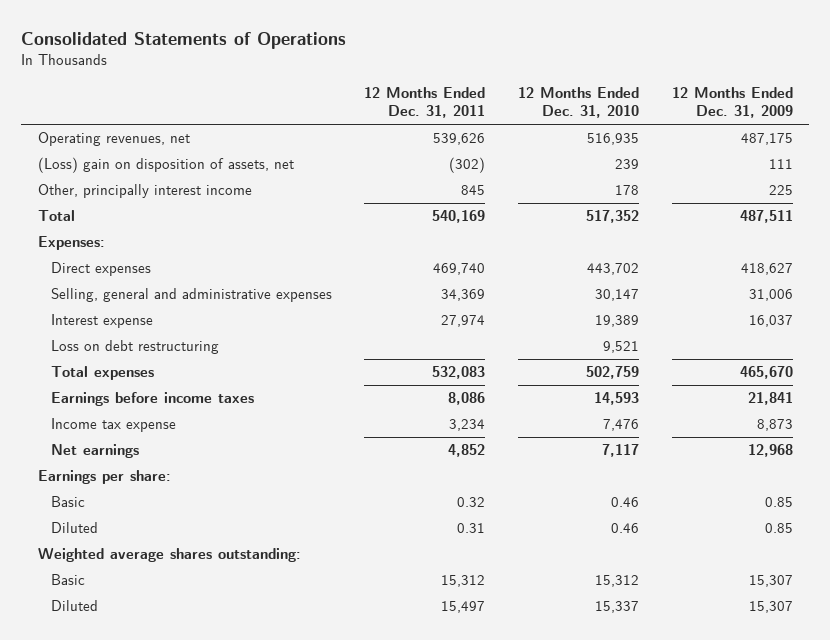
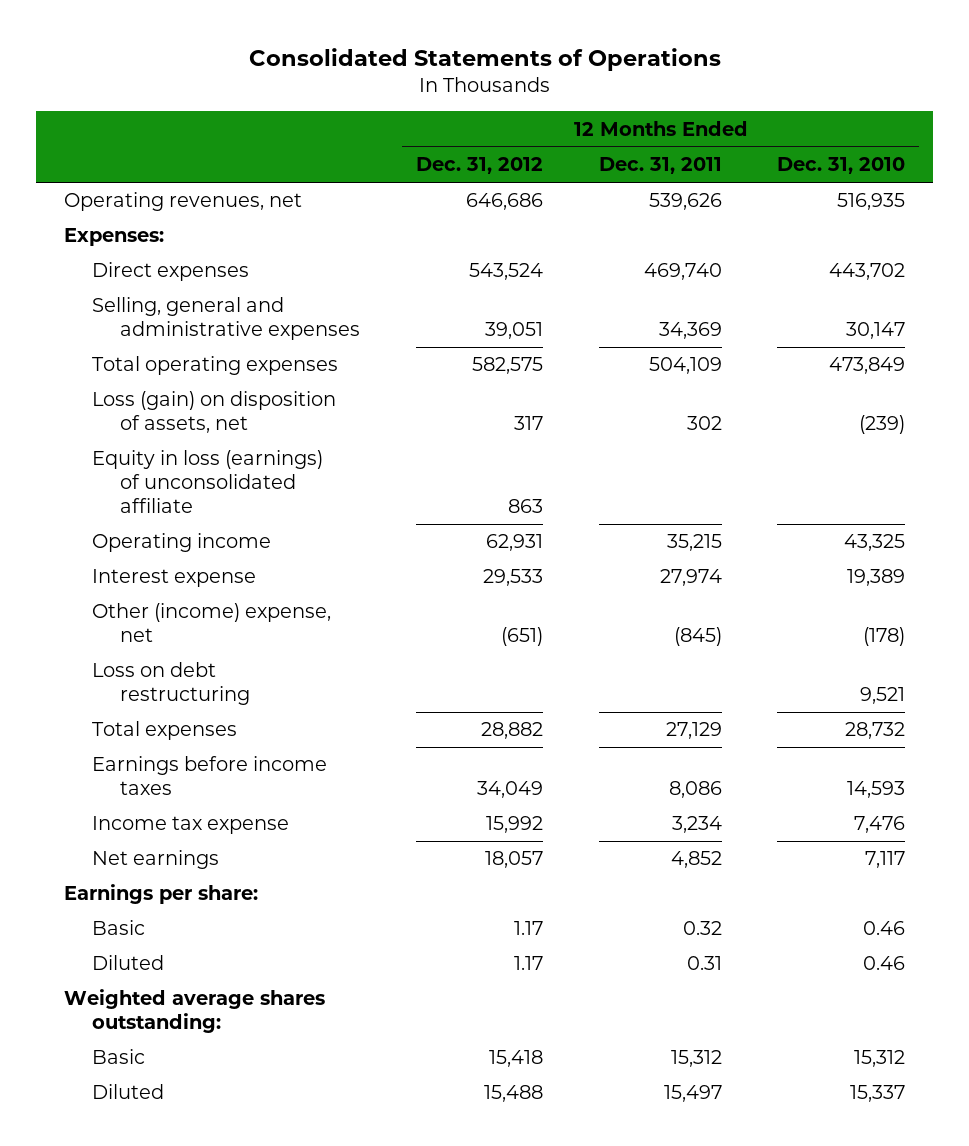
[671,87,793,119] 12 Months Ended Dec. 31, 2009 -> none
none -> [415,157,543,175] Dec. 31, 2012
[37,157,294,174] (Loss) gain on disposition of assets, net -> none
[37,184,252,199] Other, principally interest income -> none
[37,210,75,222] Total -> none
none -> [91,356,338,376] Total operating expenses
none -> [91,391,336,434] Loss (gain) on disposition of assets, net
none -> [91,450,323,513] Equity in loss (earnings) of unconsolidated affiliate
none -> [91,533,271,553] Operating income
none -> [91,603,331,643] Other (income) expense, net
[432,366,486,380] 532,083 -> [665,722,722,740] 27,129
[585,366,639,380] 502,759 -> [845,722,906,740] 28,732

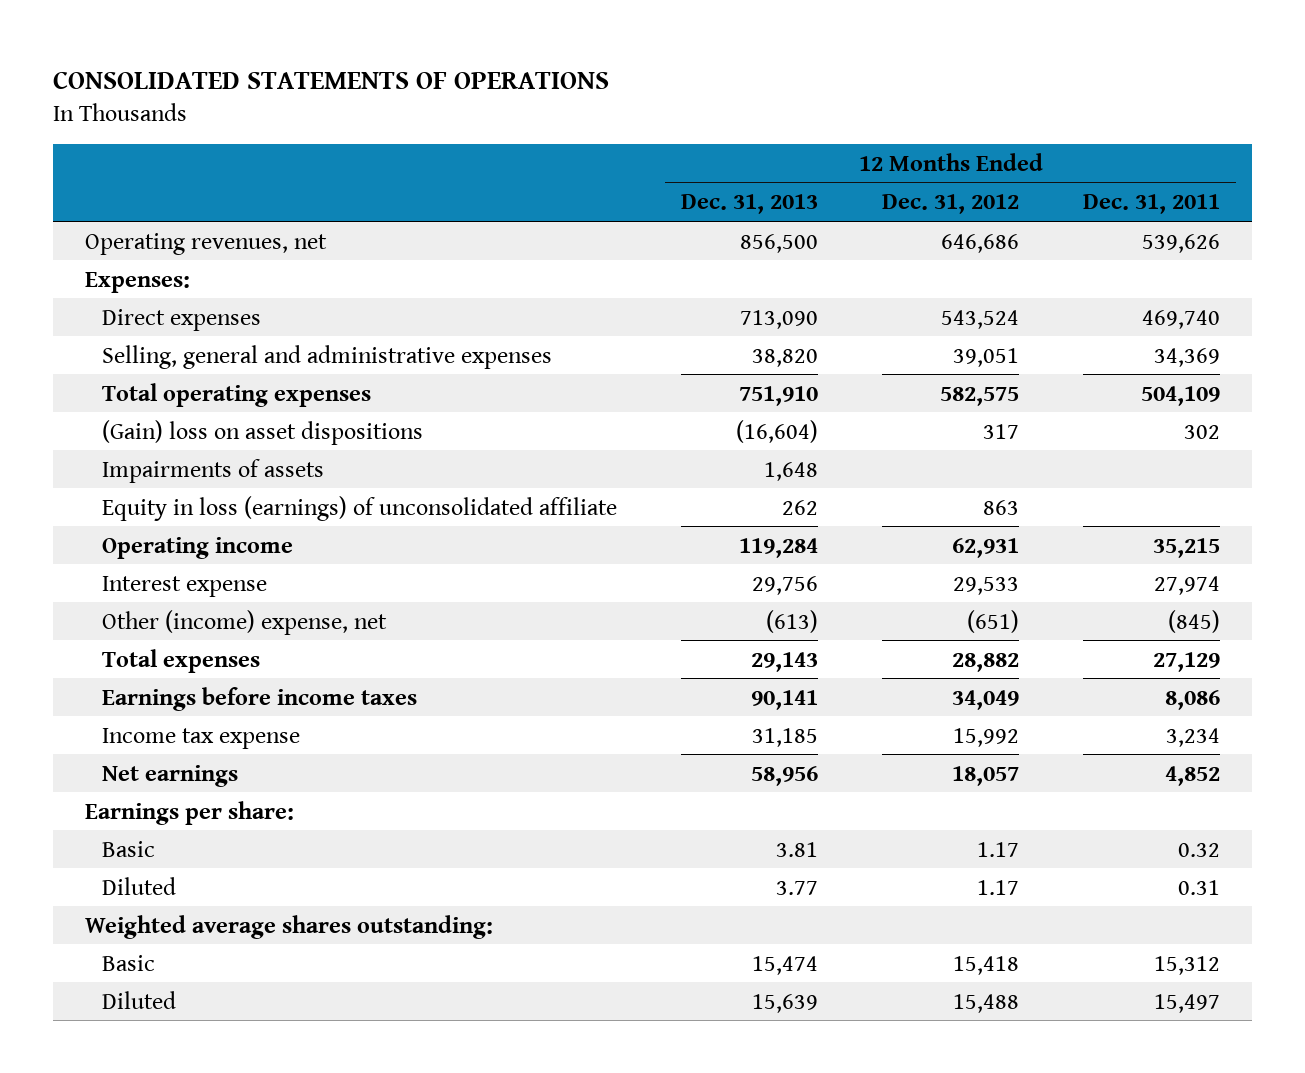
[248,47,721,71] Consolidated Statements of Operations -> [52,71,609,90] CONSOLIDATED STATEMENTS OF OPERATIONS
[777,157,906,175] Dec. 31, 2010 -> none
none -> [681,194,819,215] Dec. 31, 2013
[91,391,336,434] Loss (gain) on disposition of assets, net -> [102,419,424,445] (Gain) loss on asset dispositions
none -> [102,458,325,483] Impairments of assets
[91,662,251,706] Loss on debt restructuring -> none

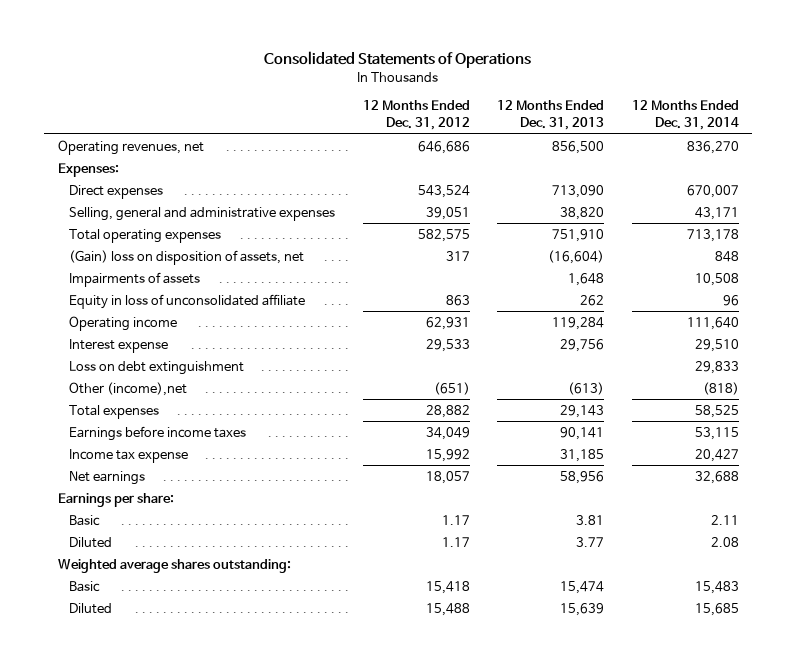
[52,71,609,90] CONSOLIDATED STATEMENTS OF OPERATIONS -> [264,51,532,69] Consolidated Statements of Operations
[1083,194,1221,215] Dec. 31, 2011 -> none
none -> [631,100,739,130] 12 Months Ended Dec. 31, 2014
[102,419,424,445] (Gain) loss on asset dispositions -> [69,249,305,265] (Gain) loss on disposition of assets, net
[102,495,618,521] Equity in loss (earnings) of unconsolidated affiliate -> [69,293,306,309] Equity in loss of unconsolidated affiliate
none -> [69,360,245,375] Loss on debt extinguishment
[102,609,388,635] Other (income) expense, net -> [69,381,188,396] Other (income),net

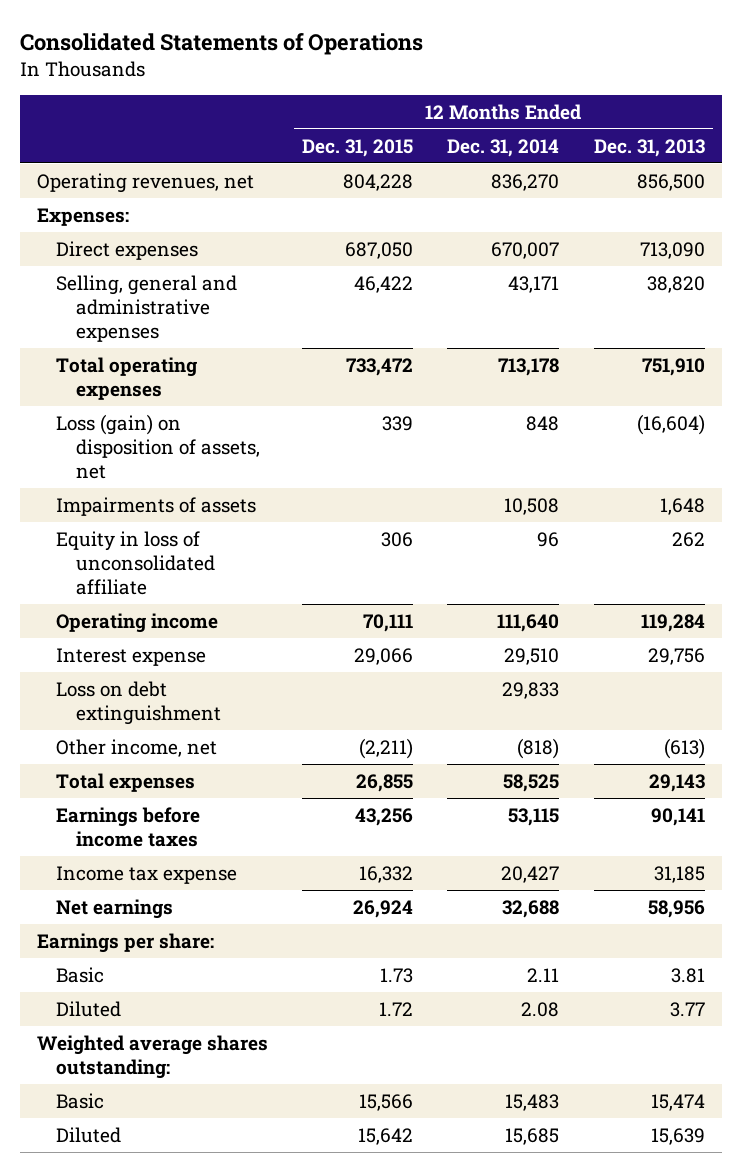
[362,100,470,130] 12 Months Ended Dec. 31, 2012 -> none
none -> [302,138,414,157] Dec. 31, 2015
[69,249,305,265] (Gain) loss on disposition of assets, net -> [56,413,260,480] Loss (gain) on disposition of assets, net
[69,381,188,396] Other (income),net -> [56,738,218,757] Other income, net

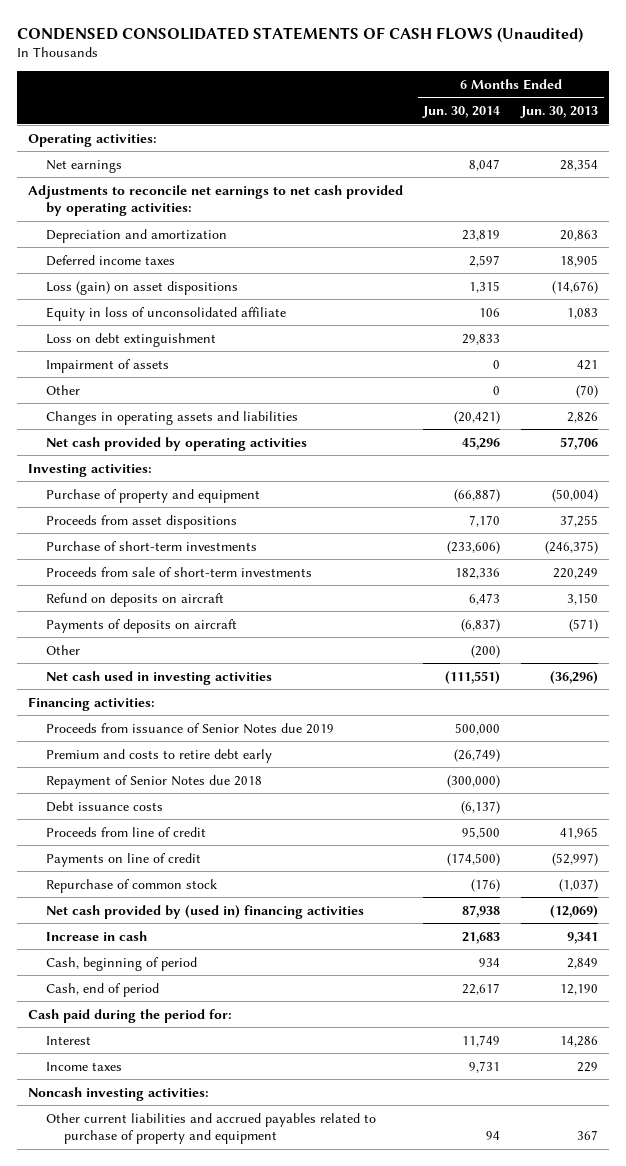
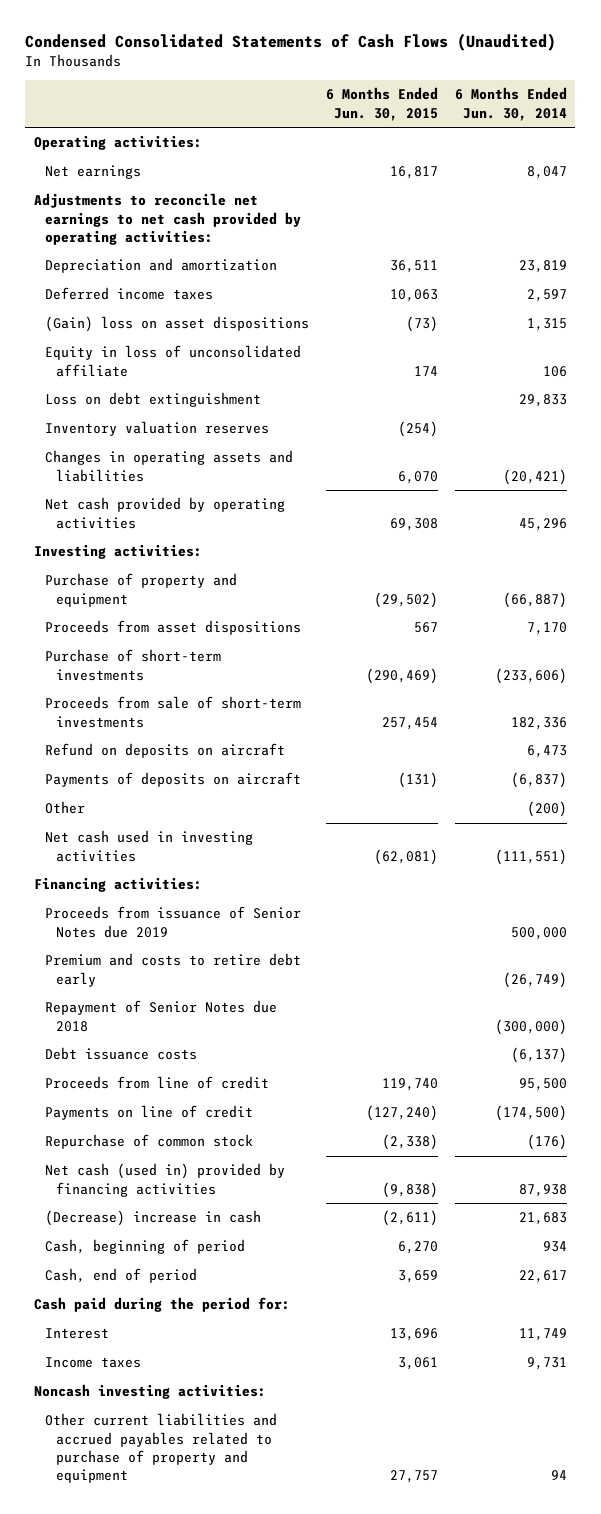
[17,26,584,43] CONDENSED CONSOLIDATED STATEMENTS OF CASH FLOWS (Unaudited) -> [25,33,557,52] Condensed Consolidated Statements of Cash Flows (Unaudited)
[520,106,599,119] Jun. 30, 2013 -> none
none -> [325,87,438,121] 6 Months Ended Jun. 30, 2015
[45,280,238,295] Loss (gain) on asset dispositions -> [44,316,309,333] (Gain) loss on asset dispositions
[45,358,169,373] Impairment of assets -> none
[45,384,80,395] Other -> none
none -> [44,421,269,437] Inventory valuation reserves
[45,904,364,919] Net cash provided by (used in) financing activities -> [44,1163,285,1197] Net cash (used in) provided by financing activities
[45,930,147,941] Increase in cash -> [44,1210,261,1227] (Decrease) increase in cash

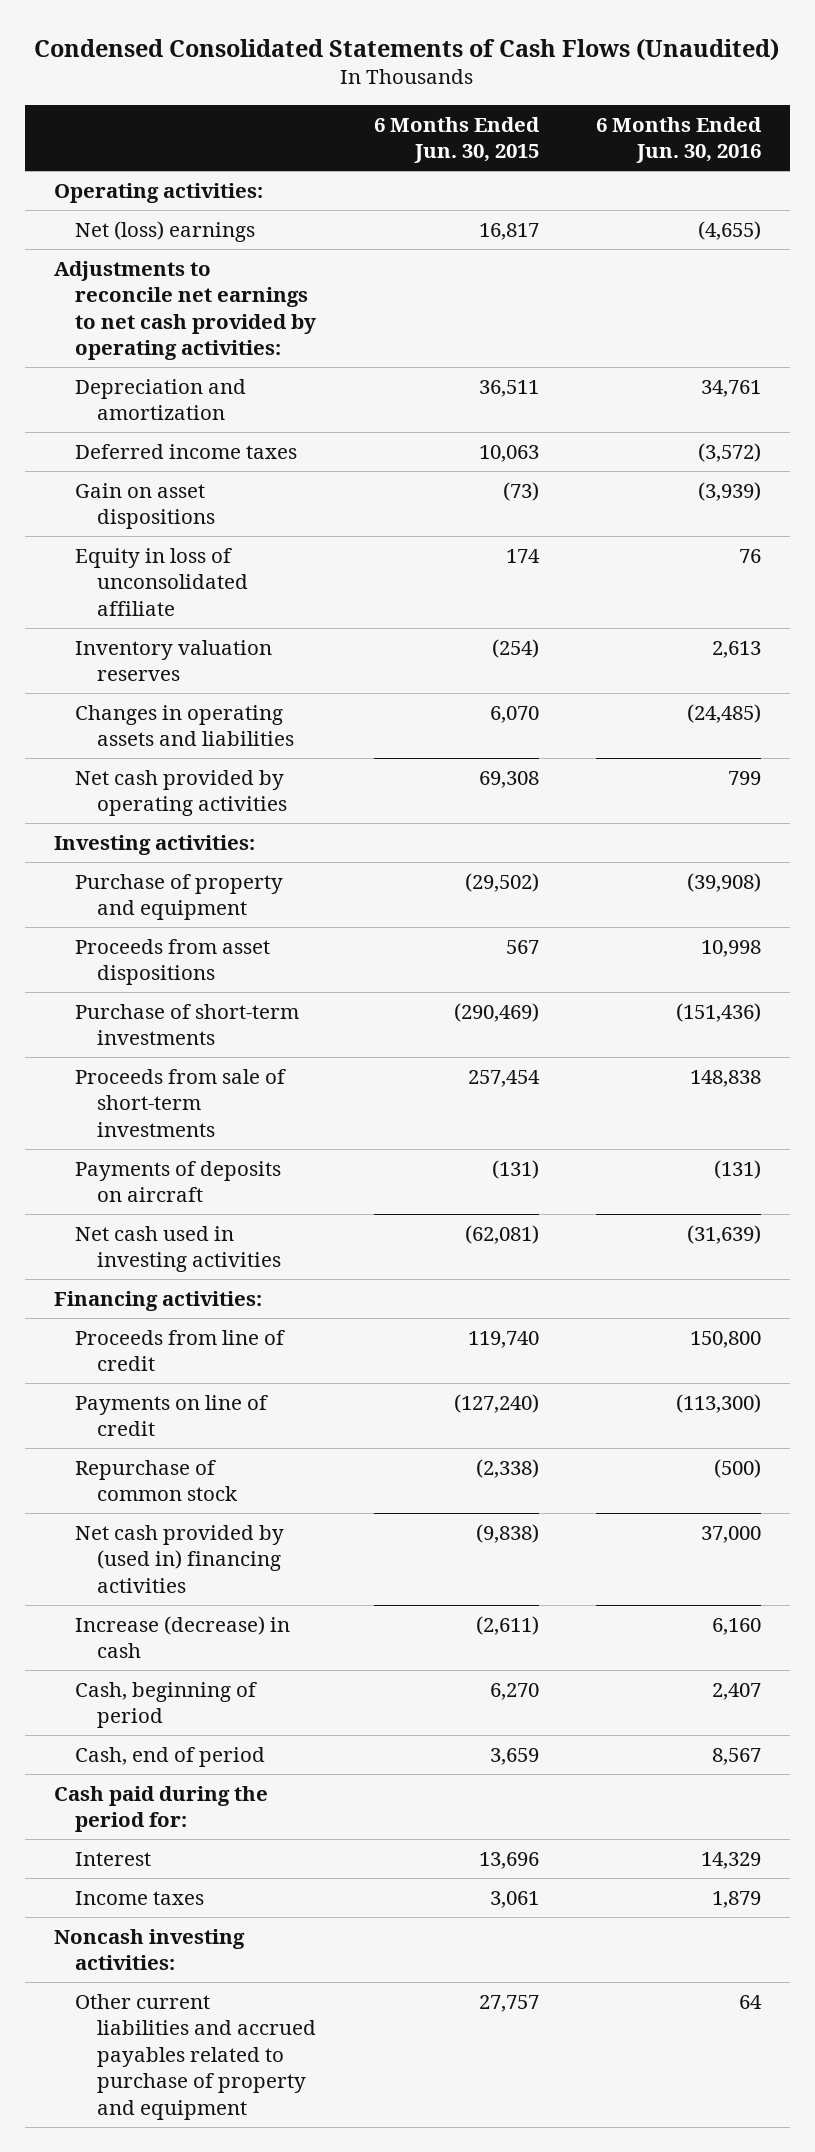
[454,87,567,121] 6 Months Ended Jun. 30, 2014 -> none
none -> [596,116,763,164] 6 Months Ended Jun. 30, 2016
[44,165,141,180] Net earnings -> [75,220,256,242] Net (loss) earnings
[44,316,309,333] (Gain) loss on asset dispositions -> [75,482,215,530] Gain on asset dispositions
[44,392,261,408] Loss on debt extinguishment -> none
[44,743,285,759] Refund on deposits on aircraft -> none
[44,801,85,815] Other -> none
[44,906,301,938] Proceeds from issuance of Senior Notes due 2019 -> none
[44,953,301,987] Premium and costs to retire debt early -> none
[44,1000,277,1032] Repayment of Senior Notes due 2018 -> none
[44,1047,197,1061] Debt issuance costs -> none
[44,1163,285,1197] Net cash (used in) provided by financing activities -> [75,1524,285,1593] Net cash provided by (used in) financing activities
[44,1210,261,1227] (Decrease) increase in cash -> [75,1615,291,1659] Increase (decrease) in cash

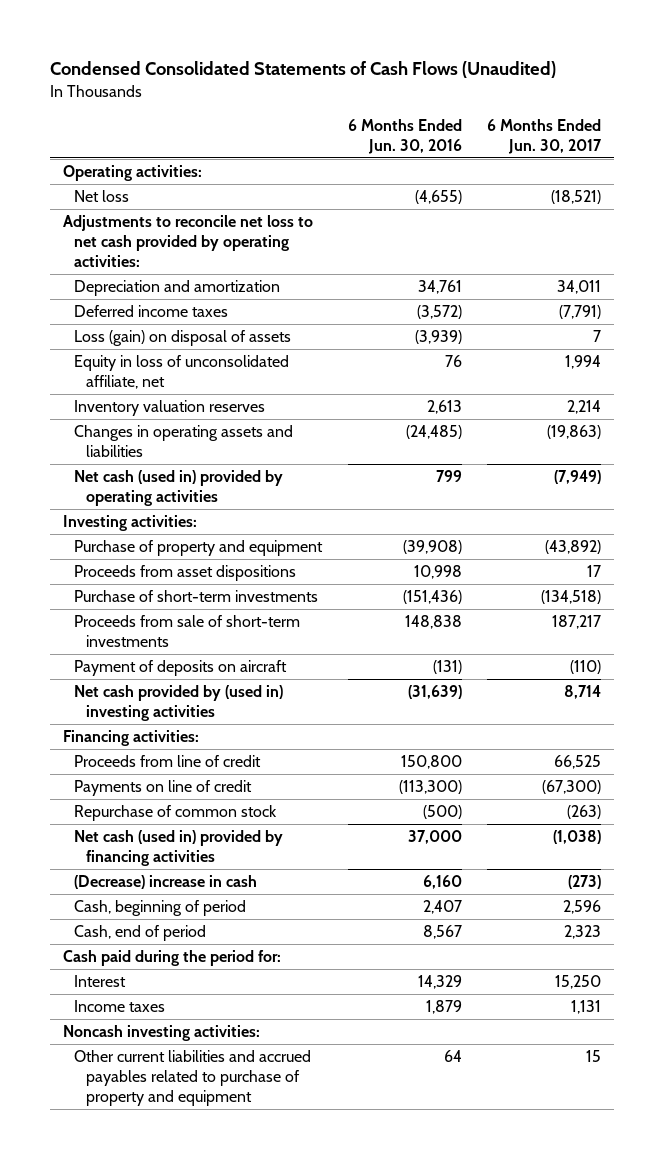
[373,116,540,164] 6 Months Ended Jun. 30, 2015 -> none
none -> [486,118,602,155] 6 Months Ended Jun. 30, 2017
[75,220,256,242] Net (loss) earnings -> [74,190,130,203] Net loss
[53,260,317,361] Adjustments to reconcile net earnings to net cash provided by operating activities: -> [62,215,313,268] Adjustments to reconcile net loss to net cash provided by operating activities:
[75,482,215,530] Gain on asset dispositions -> [74,330,292,347] Loss (gain) on disposal of assets
[75,547,248,616] Equity in loss of unconsolidated affiliate -> [74,355,290,390] Equity in loss of unconsolidated affiliate, net
[75,769,287,817] Net cash provided by operating activities -> [74,470,284,507] Net cash (used in) provided by operating activities
[75,1160,282,1203] Payments of deposits on aircraft -> [74,660,288,677] Payment of deposits on aircraft
[75,1225,281,1273] Net cash used in investing activities -> [74,685,284,722] Net cash provided by (used in) investing activities
[75,1524,285,1593] Net cash provided by (used in) financing activities -> [74,830,284,867] Net cash (used in) provided by financing activities
[75,1615,291,1659] Increase (decrease) in cash -> [74,875,258,890] (Decrease) increase in cash

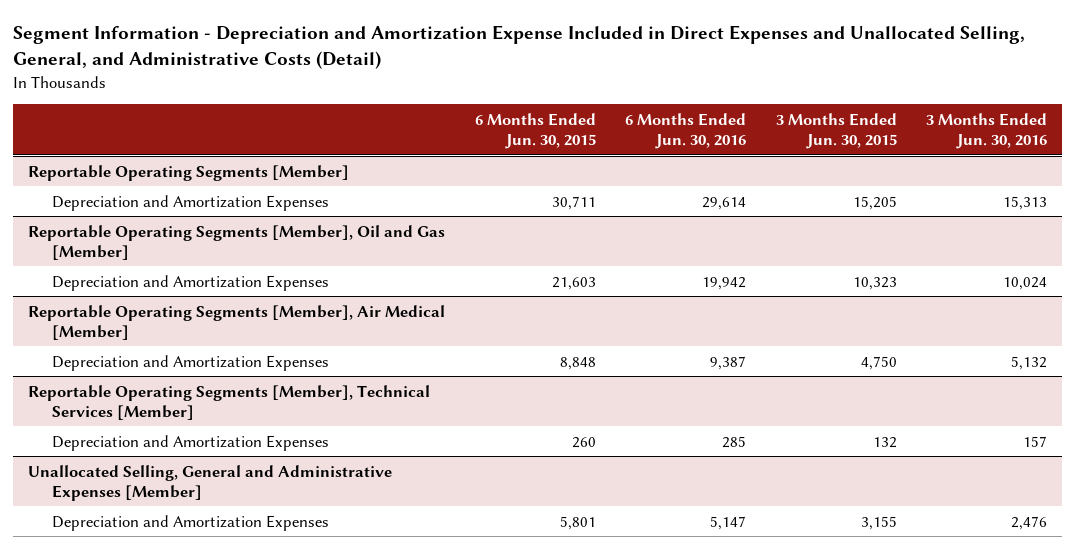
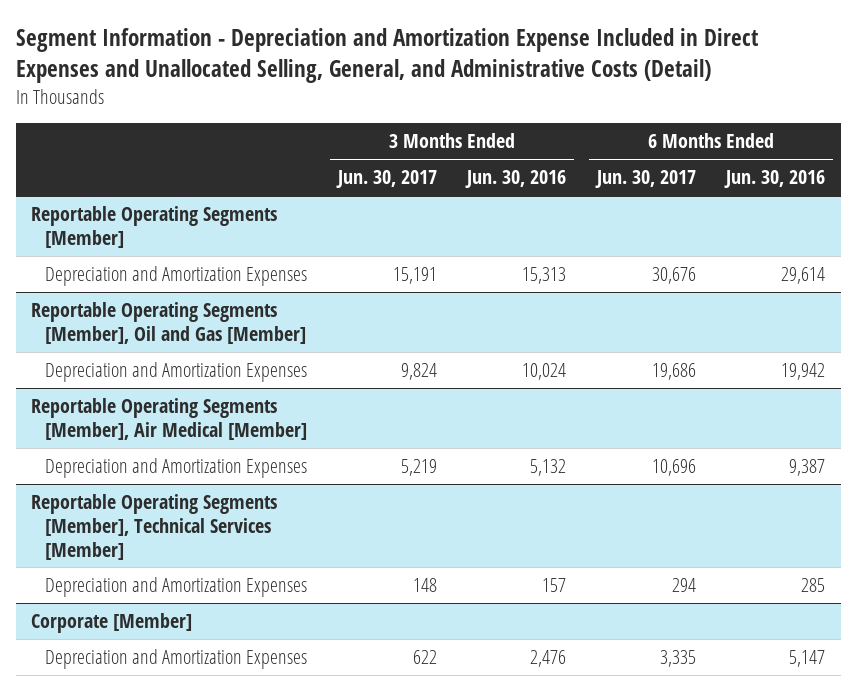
[474,112,596,149] 6 Months Ended Jun. 30, 2015 -> none
[775,112,897,149] 3 Months Ended Jun. 30, 2015 -> none
none -> [335,170,437,189] Jun. 30, 2017
none -> [594,170,696,189] Jun. 30, 2017
[28,464,393,501] Unallocated Selling, General and Administrative Expenses [Member] -> [31,612,193,633] Corporate [Member]

